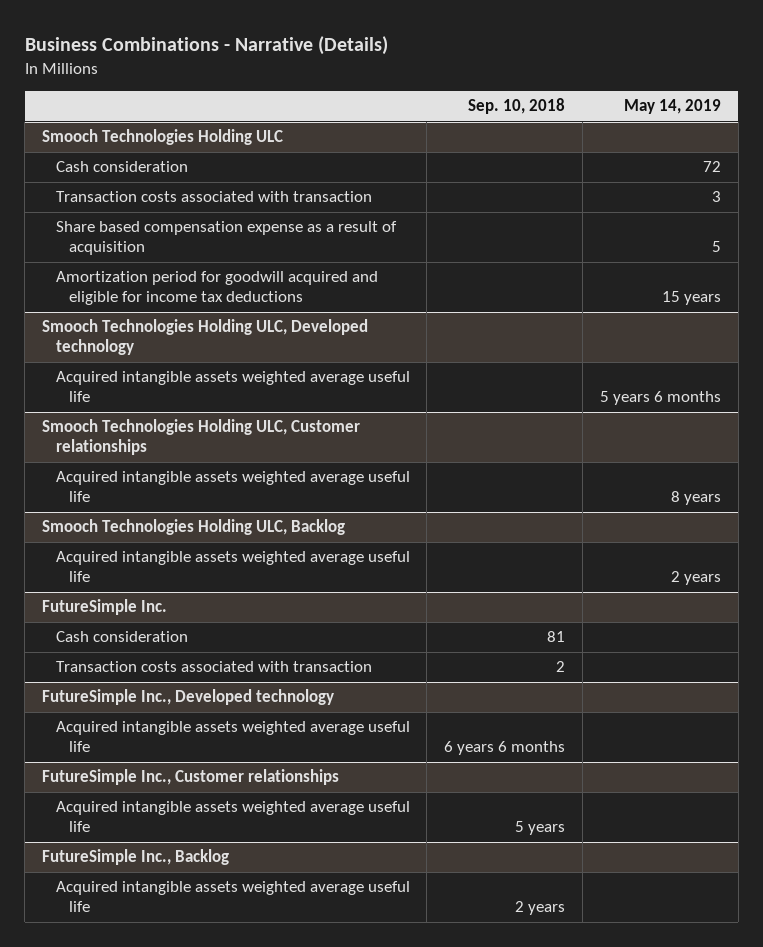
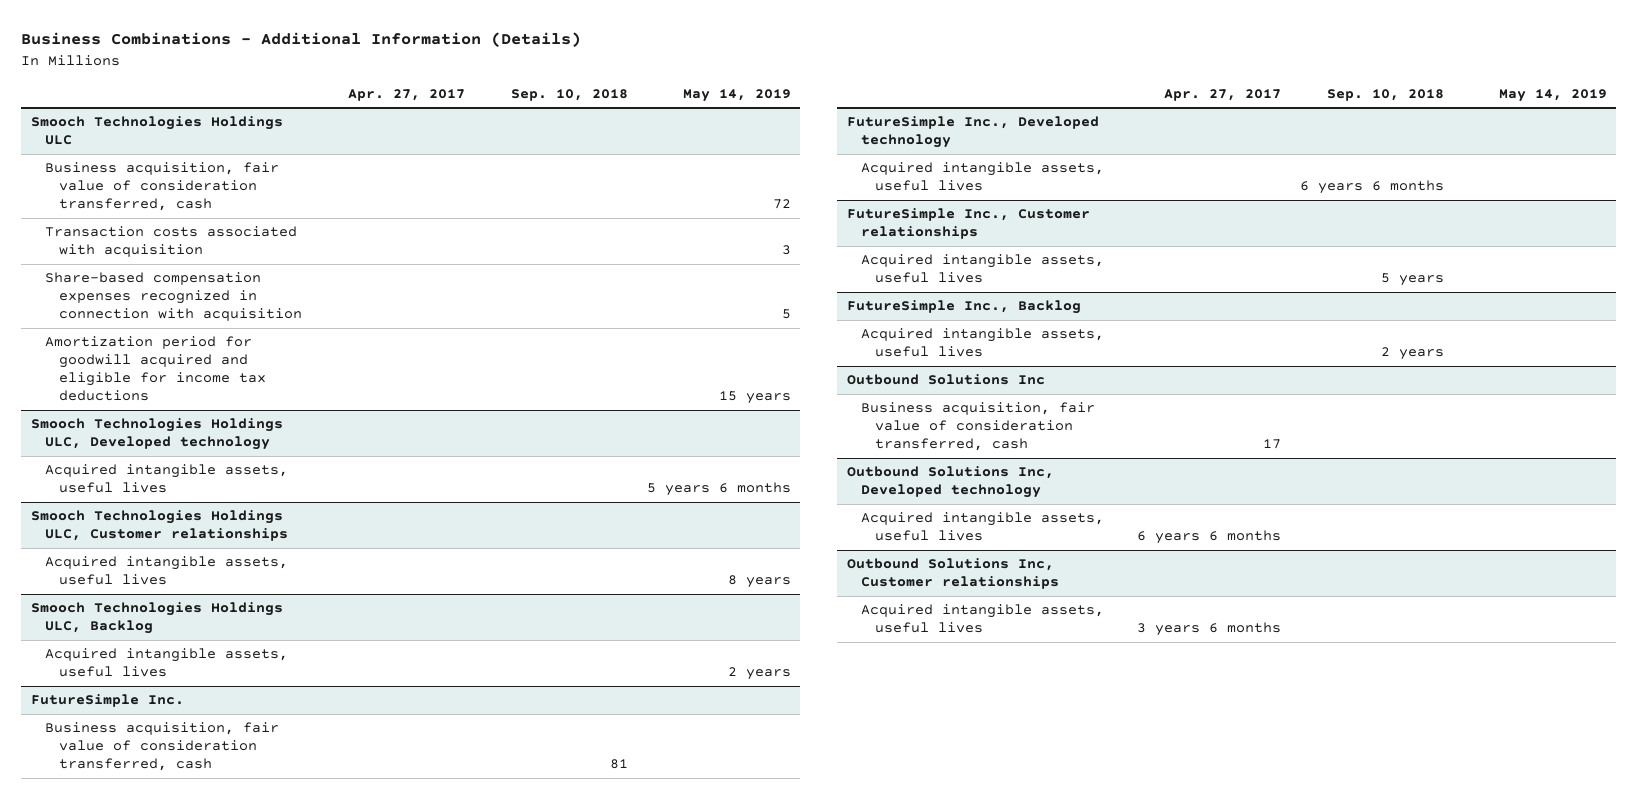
[24,35,388,55] Business Combinations - Narrative (Details) -> [21,32,582,48] Business Combinations - Additional Information (Details)
none -> [348,88,466,101] Apr. 27, 2017
[41,129,283,146] Smooch Technologies Holding ULC -> [30,116,283,146] Smooch Technologies Holdings ULC
[55,161,188,173] Cash consideration -> [44,162,279,212] Business acquisition, fair value of consideration transferred, cash
[55,191,372,203] Transaction costs associated with transaction -> [44,226,297,258] Transaction costs associated with acquisition
[55,221,397,256] Share based compensation expense as a result of acquisition -> [44,272,303,322] Share-based compensation expenses recognized in connection with acquisition
[41,319,368,356] Smooch Technologies Holding ULC, Developed technology -> [30,418,283,451] Smooch Technologies Holdings ULC, Developed technology
[55,371,410,403] Acquired intangible assets weighted average useful life -> [44,464,288,494] Acquired intangible assets, useful lives
[41,419,360,456] Smooch Technologies Holding ULC, Customer relationships -> [30,510,288,542] Smooch Technologies Holdings ULC, Customer relationships
[55,471,410,503] Acquired intangible assets weighted average useful life -> [44,556,288,586] Acquired intangible assets, useful lives
[41,519,345,536] Smooch Technologies Holding ULC, Backlog -> [30,602,283,635] Smooch Technologies Holdings ULC, Backlog
[55,551,410,583] Acquired intangible assets weighted average useful life -> [44,648,288,678] Acquired intangible assets, useful lives
[55,661,372,673] Transaction costs associated with transaction -> none
[55,631,188,643] Cash consideration -> [44,722,279,772] Business acquisition, fair value of consideration transferred, cash
[55,721,410,753] Acquired intangible assets weighted average useful life -> [861,162,1105,192] Acquired intangible assets, useful lives
[55,801,410,833] Acquired intangible assets weighted average useful life -> [861,254,1105,284] Acquired intangible assets, useful lives
[55,881,410,913] Acquired intangible assets weighted average useful life -> [861,328,1105,358] Acquired intangible assets, useful lives
none -> [846,374,1045,386] Outbound Solutions Inc
none -> [861,402,1096,452] Business acquisition, fair value of consideration transferred, cash
none -> [846,466,1054,499] Outbound Solutions Inc, Developed technology
none -> [861,512,1105,542] Acquired intangible assets, useful lives
none -> [846,558,1060,590] Outbound Solutions Inc, Customer relationships
none -> [861,604,1105,634] Acquired intangible assets, useful lives

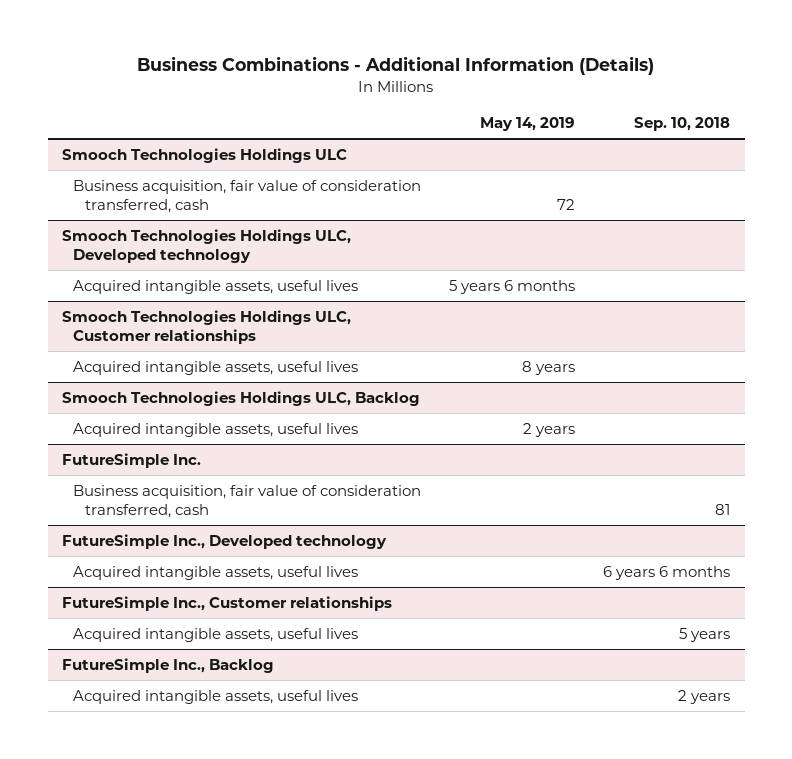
[348,88,466,101] Apr. 27, 2017 -> none
[44,226,297,258] Transaction costs associated with acquisition -> none
[44,272,303,322] Share-based compensation expenses recognized in connection with acquisition -> none
[44,336,267,402] Amortization period for goodwill acquired and eligible for income tax deductions -> none
[846,374,1045,386] Outbound Solutions Inc -> none
[861,402,1096,452] Business acquisition, fair value of consideration transferred, cash -> none
[846,466,1054,499] Outbound Solutions Inc, Developed technology -> none
[861,512,1105,542] Acquired intangible assets, useful lives -> none
[846,558,1060,590] Outbound Solutions Inc, Customer relationships -> none
[861,604,1105,634] Acquired intangible assets, useful lives -> none

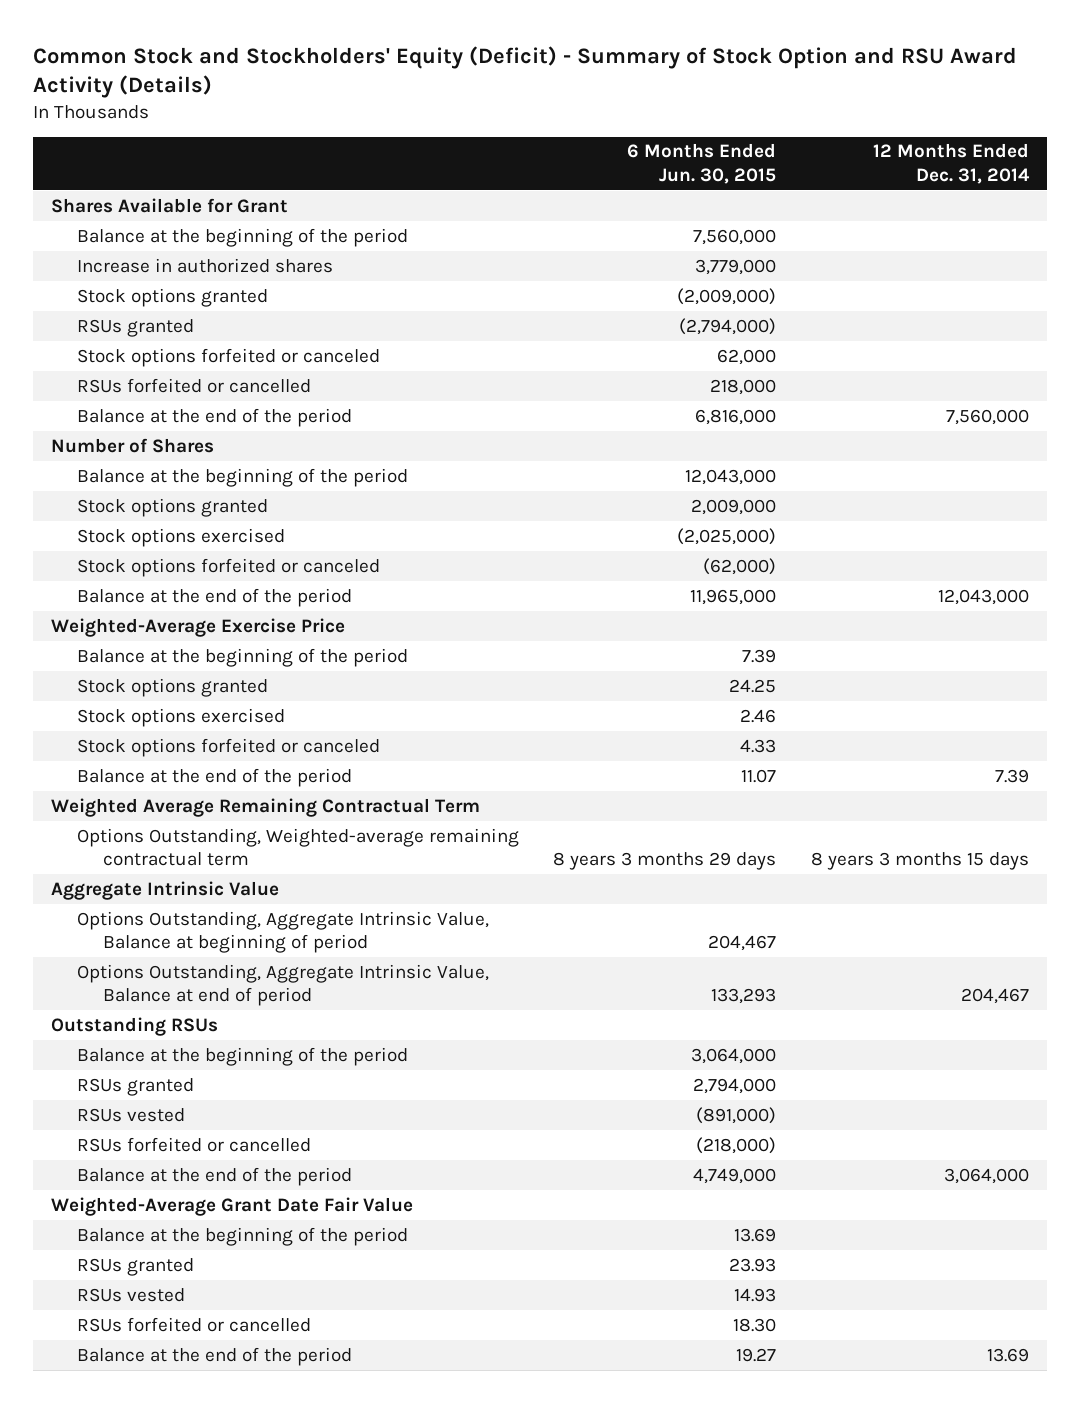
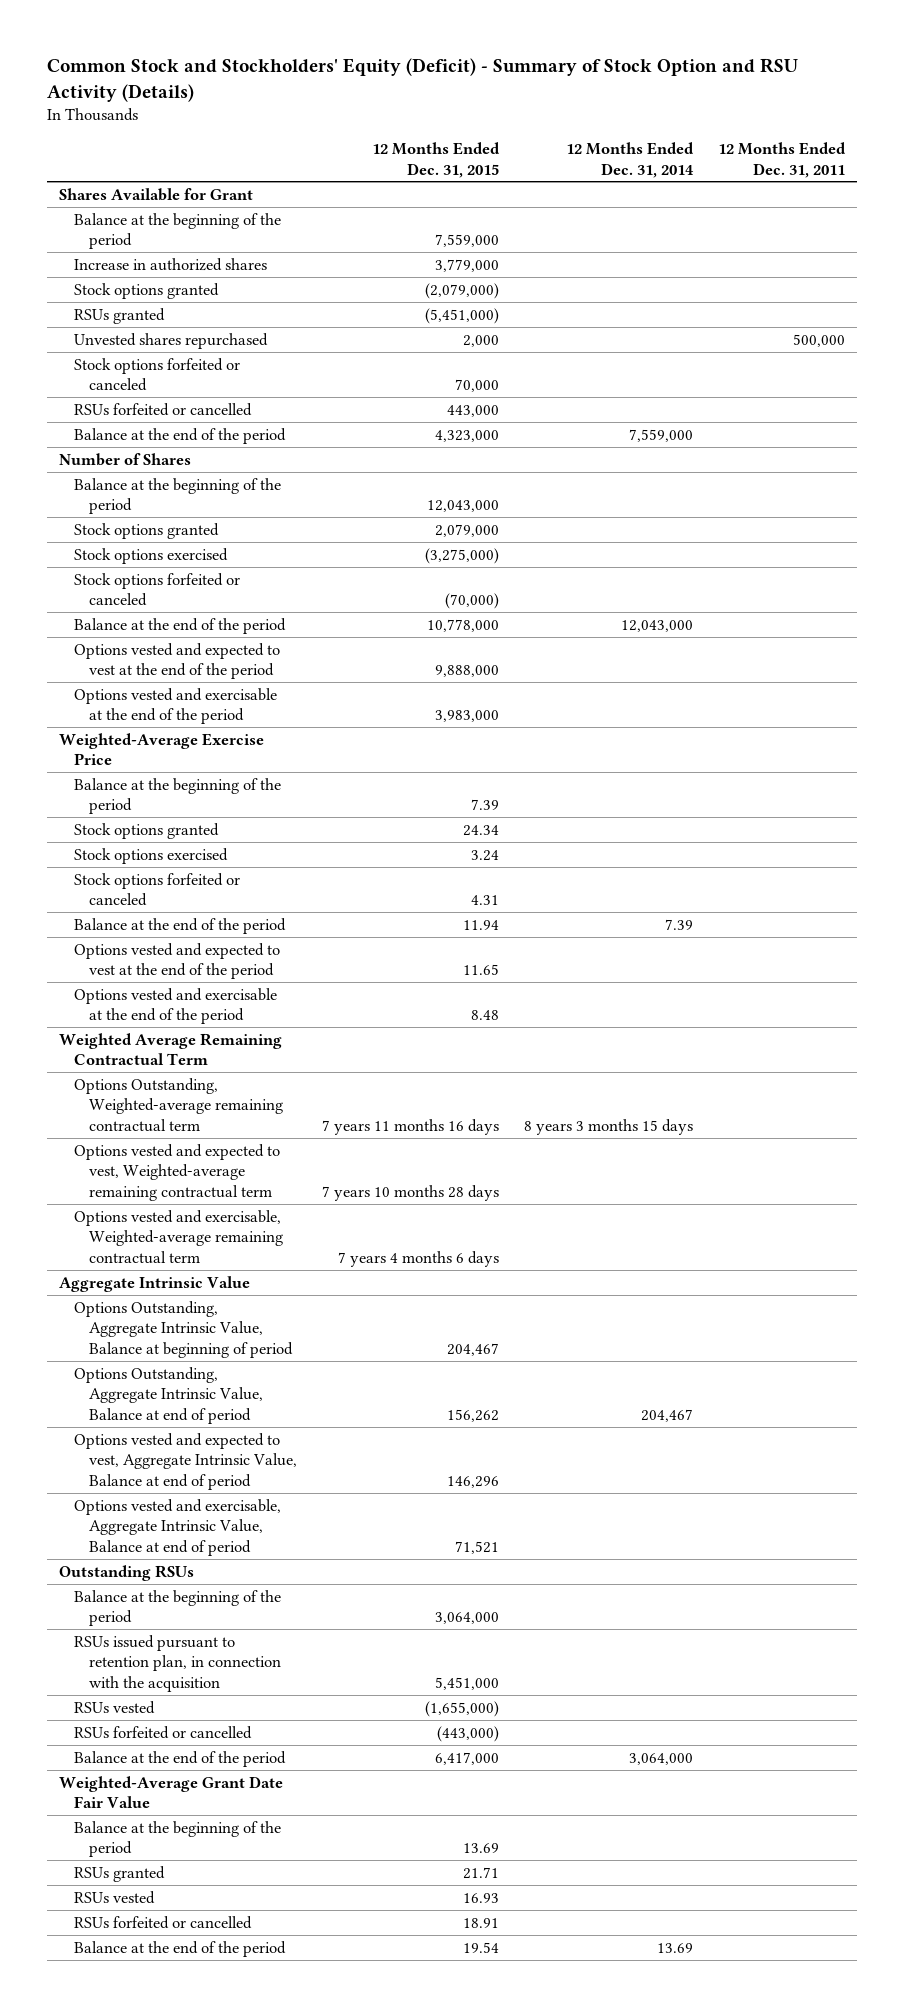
[33,45,1018,99] Common Stock and Stockholders' Equity (Deficit) - Summary of Stock Option and RSU Award Activity (Details) -> [46,58,798,102] Common Stock and Stockholders' Equity (Deficit) - Summary of Stock Option and RSU Activity (Details)
[627,143,777,184] 6 Months Ended Jun. 30, 2015 -> none
none -> [371,141,500,178] 12 Months Ended Dec. 31, 2015
none -> [717,141,846,178] 12 Months Ended Dec. 31, 2011
none -> [74,332,269,349] Unvested shares repurchased
[946,408,1030,425] 7,560,000 -> [628,428,693,442] 7,559,000
none -> [74,642,281,680] Options vested and expected to vest at the end of the period
none -> [74,687,278,725] Options vested and exercisable at the end of the period
none -> [74,942,281,980] Options vested and expected to vest at the end of the period
none -> [74,987,278,1025] Options vested and exercisable at the end of the period
none -> [74,1143,281,1201] Options vested and expected to vest, Weighted-average remaining contractual term
none -> [74,1209,284,1264] Options vested and exercisable, Weighted-average remaining contractual term
none -> [74,1432,298,1490] Options vested and expected to vest, Aggregate Intrinsic Value, Balance at end of period
none -> [74,1498,282,1556] Options vested and exercisable, Aggregate Intrinsic Value, Balance at end of period
[76,1077,194,1096] RSUs granted -> [74,1634,282,1692] RSUs issued pursuant to retention plan, in connection with the acquisition

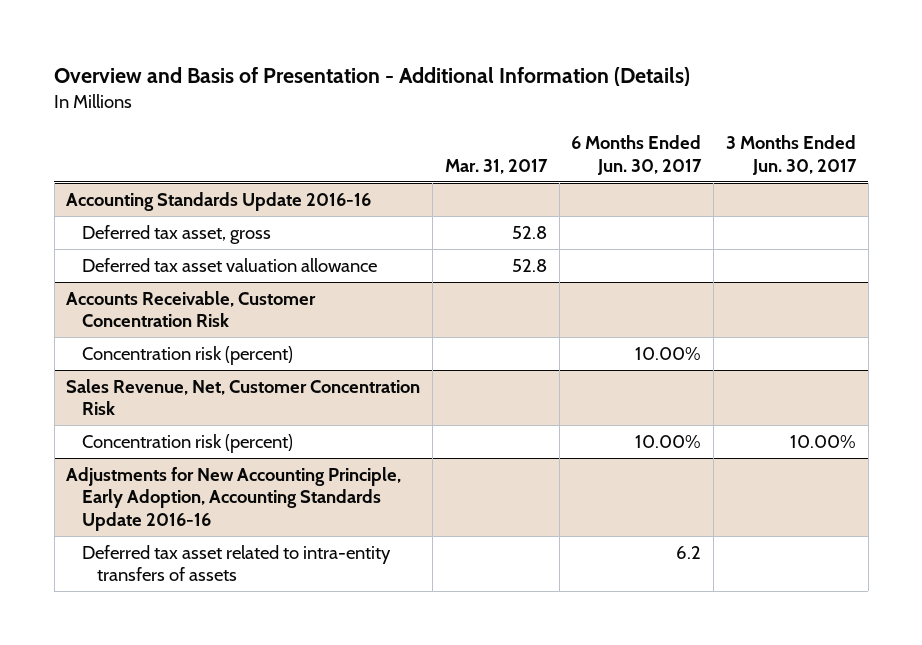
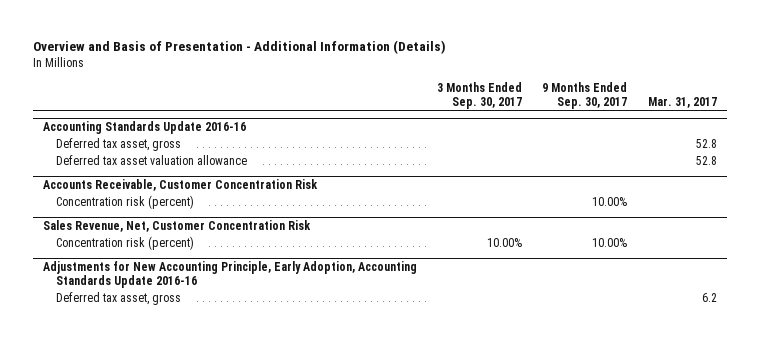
[571,135,703,175] 6 Months Ended Jun. 30, 2017 -> none
[725,135,857,175] 3 Months Ended Jun. 30, 2017 -> none
none -> [437,82,523,110] 3 Months Ended Sep. 30, 2017
none -> [542,82,628,110] 9 Months Ended Sep. 30, 2017
[81,544,391,582] Deferred tax asset related to intra-entity transfers of assets -> none
none -> [55,291,181,305] Deferred tax asset, gross

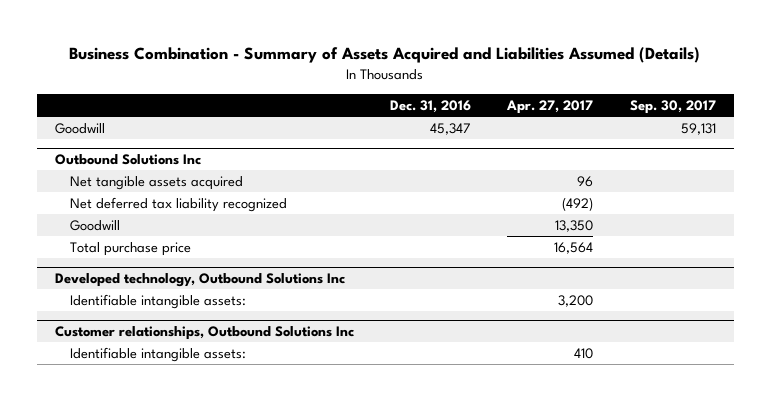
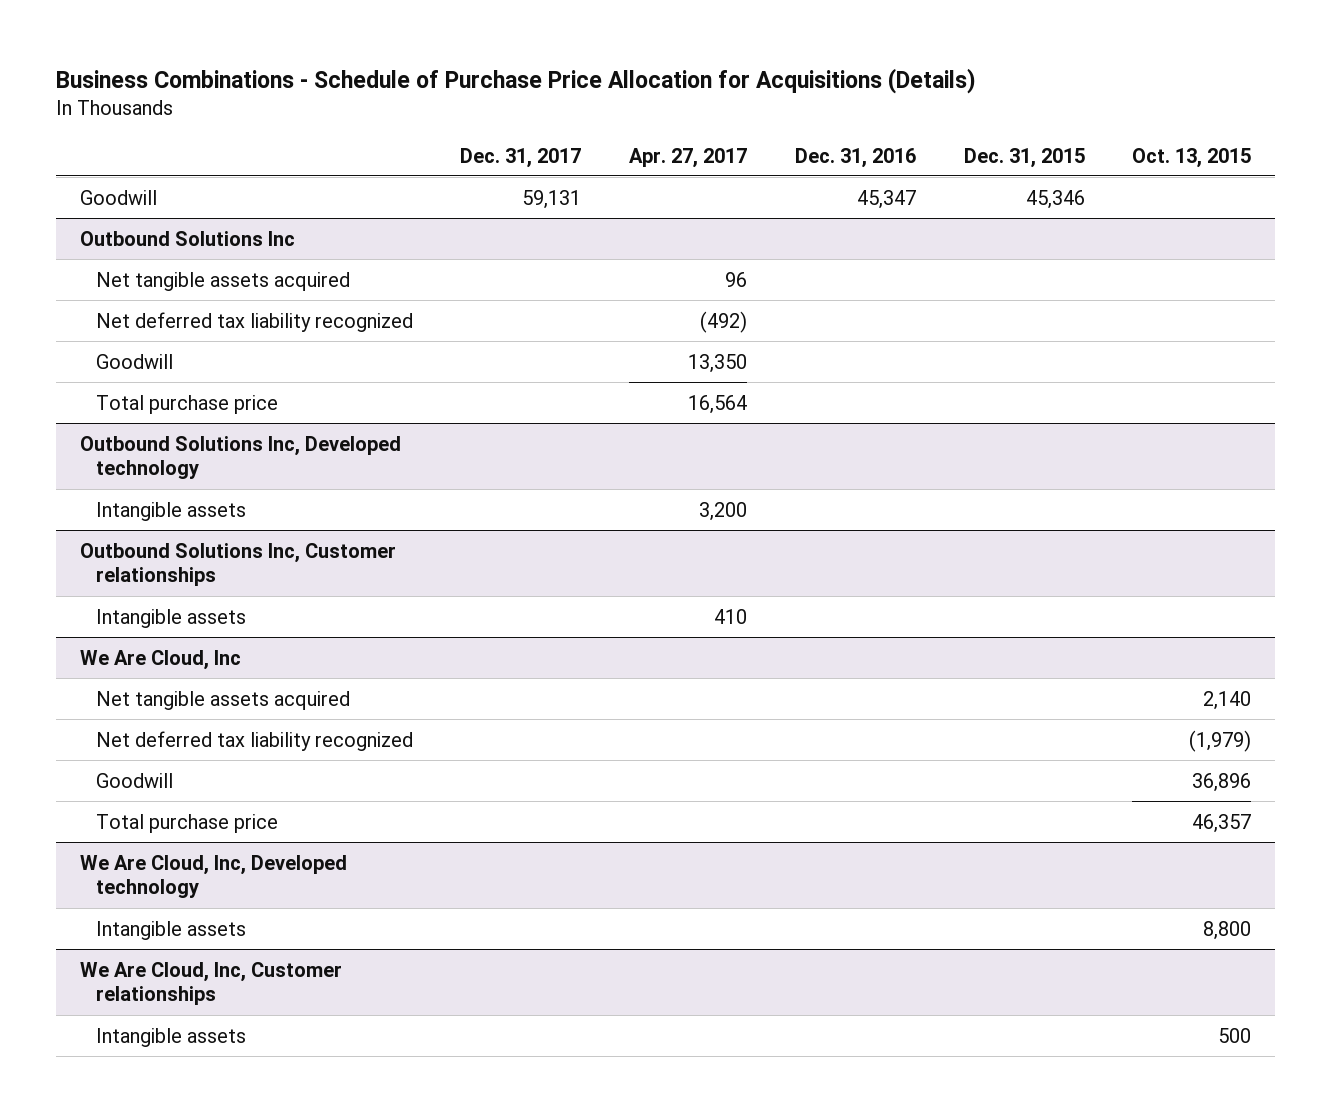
[69,47,701,64] Business Combination - Summary of Assets Acquired and Liabilities Assumed (Details) -> [56,67,977,94] Business Combinations - Schedule of Purchase Price Allocation for Acquisitions (Details)
[629,99,716,114] Sep. 30, 2017 -> none
none -> [460,147,582,168] Dec. 31, 2017
none -> [963,147,1085,168] Dec. 31, 2015
none -> [1132,147,1252,168] Oct. 13, 2015
[54,273,345,288] Developed technology, Outbound Solutions Inc -> [80,435,402,480] Outbound Solutions Inc, Developed technology
[69,293,246,309] Identifiable intangible assets: -> [95,501,246,521] Intangible assets
[54,326,354,341] Customer relationships, Outbound Solutions Inc -> [80,542,397,587] Outbound Solutions Inc, Customer relationships
[69,346,246,362] Identifiable intangible assets: -> [95,608,246,628] Intangible assets
none -> [80,649,242,670] We Are Cloud, Inc
none -> [95,690,350,710] Net tangible assets acquired
none -> [95,730,413,751] Net deferred tax liability recognized
none -> [95,772,173,788] Goodwill
none -> [95,813,278,833] Total purchase price
none -> [80,854,348,899] We Are Cloud, Inc, Developed technology
none -> [95,920,246,940] Intangible assets
none -> [80,961,343,1006] We Are Cloud, Inc, Customer relationships
none -> [95,1027,246,1047] Intangible assets

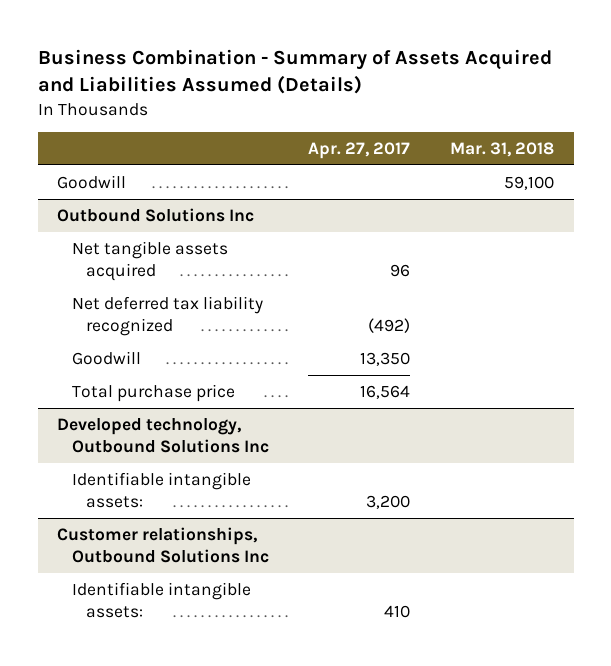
[56,67,977,94] Business Combinations - Schedule of Purchase Price Allocation for Acquisitions (Details) -> [37,49,552,95] Business Combination - Summary of Assets Acquired and Liabilities Assumed (Details)
[460,147,582,168] Dec. 31, 2017 -> none
[794,147,916,168] Dec. 31, 2016 -> none
[963,147,1085,168] Dec. 31, 2015 -> none
[1132,147,1252,168] Oct. 13, 2015 -> none
none -> [449,141,554,157] Mar. 31, 2018
[80,649,242,670] We Are Cloud, Inc -> none
[95,690,350,710] Net tangible assets acquired -> none
[95,730,413,751] Net deferred tax liability recognized -> none
[95,772,173,788] Goodwill -> none
[95,813,278,833] Total purchase price -> none
[80,854,348,899] We Are Cloud, Inc, Developed technology -> none
[95,920,246,940] Intangible assets -> none
[80,961,343,1006] We Are Cloud, Inc, Customer relationships -> none
[95,1027,246,1047] Intangible assets -> none
[80,435,402,480] Outbound Solutions Inc, Developed technology -> [57,417,269,453] Developed technology, Outbound Solutions Inc
[95,501,246,521] Intangible assets -> [71,471,251,508] Identifiable intangible assets:
[80,542,397,587] Outbound Solutions Inc, Customer relationships -> [57,526,269,563] Customer relationships, Outbound Solutions Inc
[95,608,246,628] Intangible assets -> [71,581,251,618] Identifiable intangible assets:

